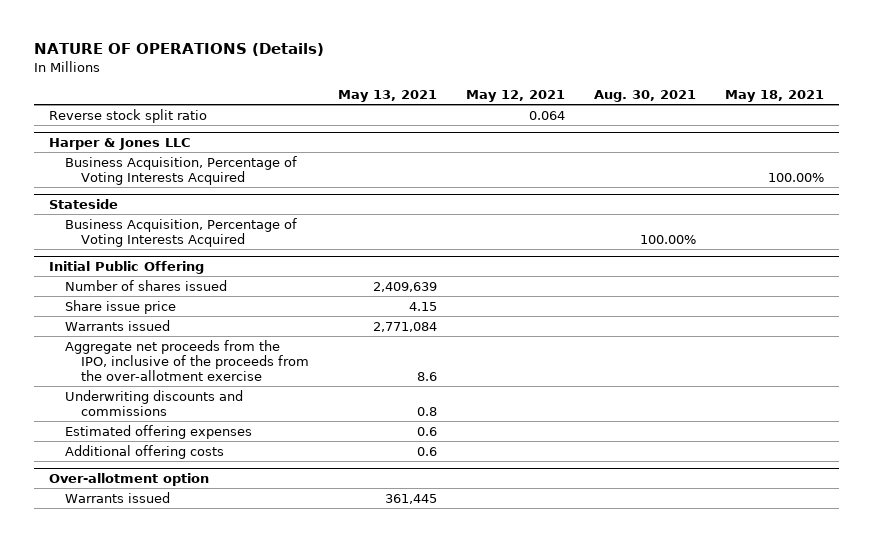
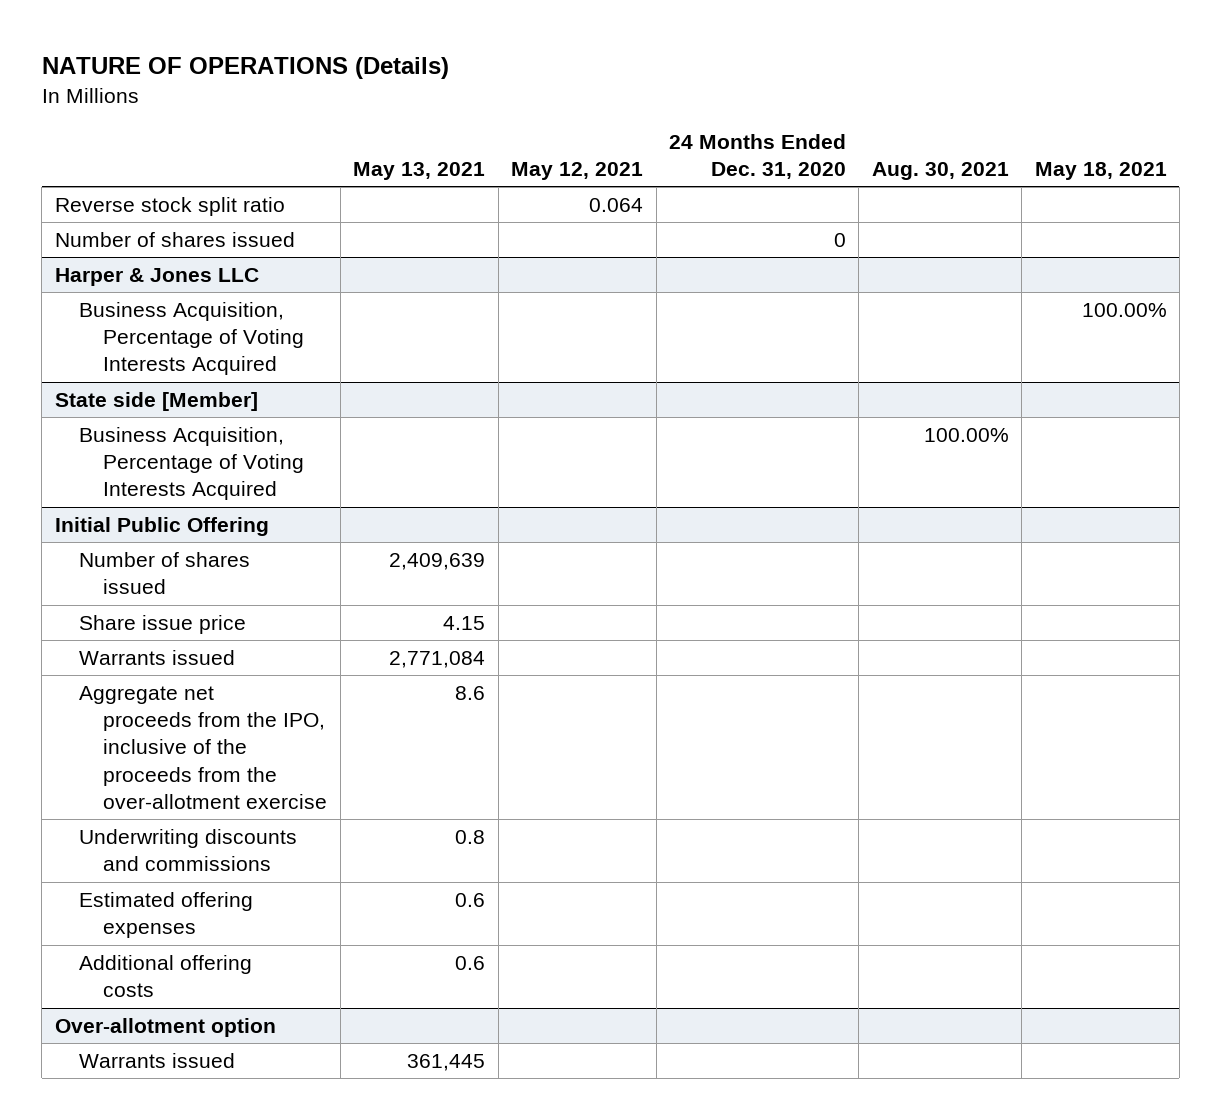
none -> [668,133,846,179] 24 Months Ended Dec. 31, 2020
none -> [54,231,295,247] Number of shares issued
[48,199,118,210] Stateside -> [54,391,258,411] State side [Member]

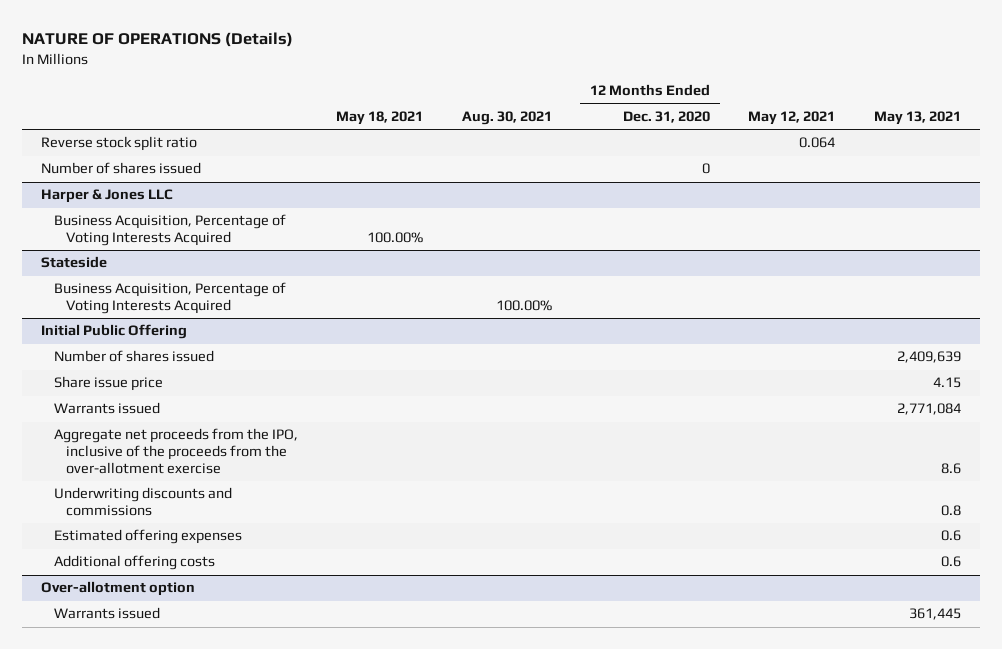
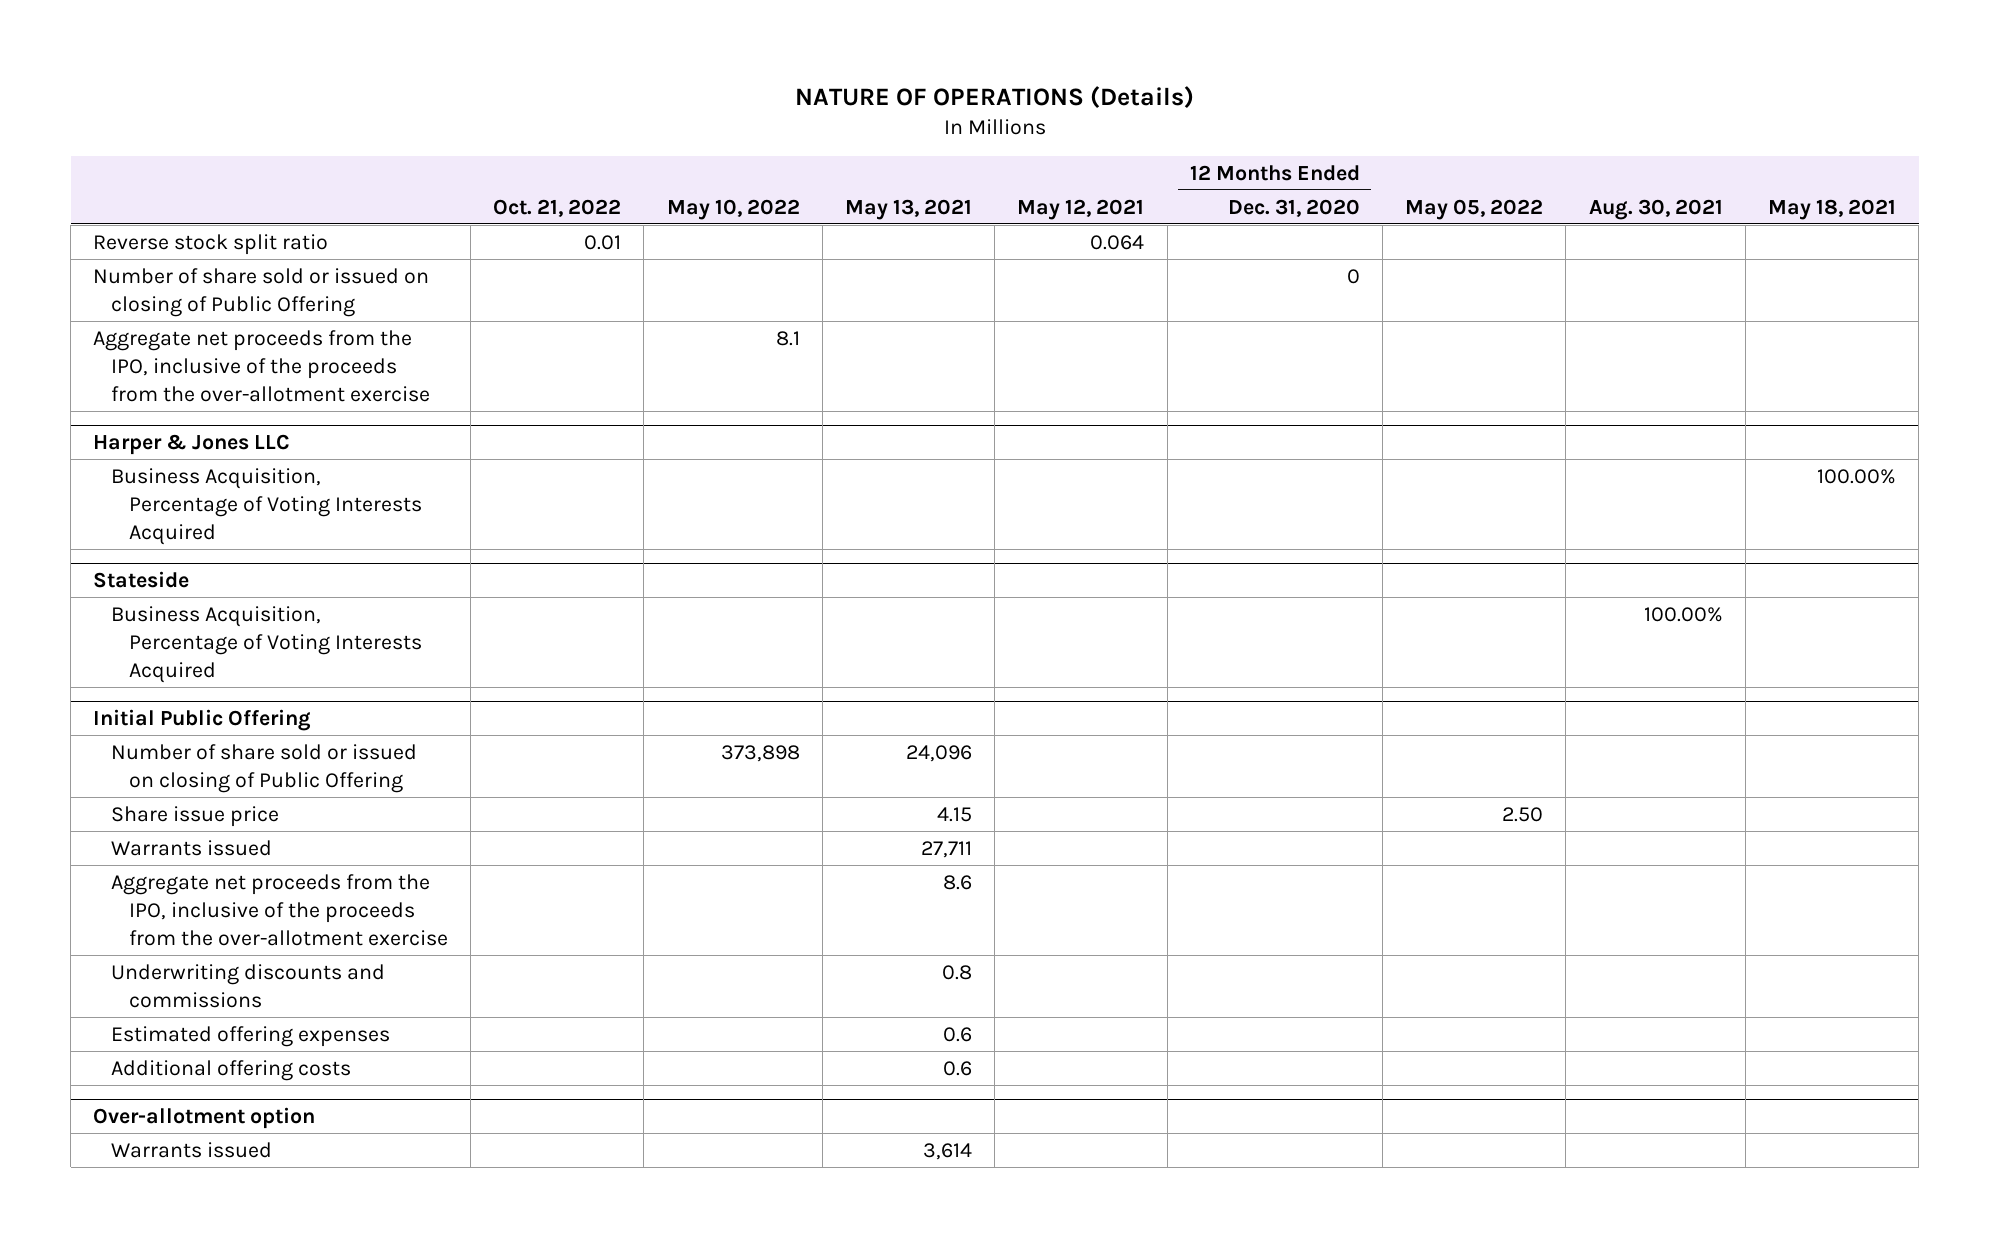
none -> [493,198,622,217] Oct. 21, 2022
none -> [666,198,800,220] May 10, 2022
none -> [1405,198,1544,220] May 05, 2022
[41,162,202,175] Number of shares issued -> [93,267,430,318] Number of share sold or issued on closing of Public Offering
none -> [93,329,431,403] Aggregate net proceeds from the IPO, inclusive of the proceeds from the over-allotment exercise
[53,350,214,363] Number of shares issued -> [111,743,418,794] Number of share sold or issued on closing of Public Offering
[896,351,961,364] 2,409,639 -> [905,744,972,762] 24,096
[896,403,961,416] 2,771,084 -> [920,840,972,858] 27,711
[908,608,961,621] 361,445 -> [922,1142,972,1160] 3,614

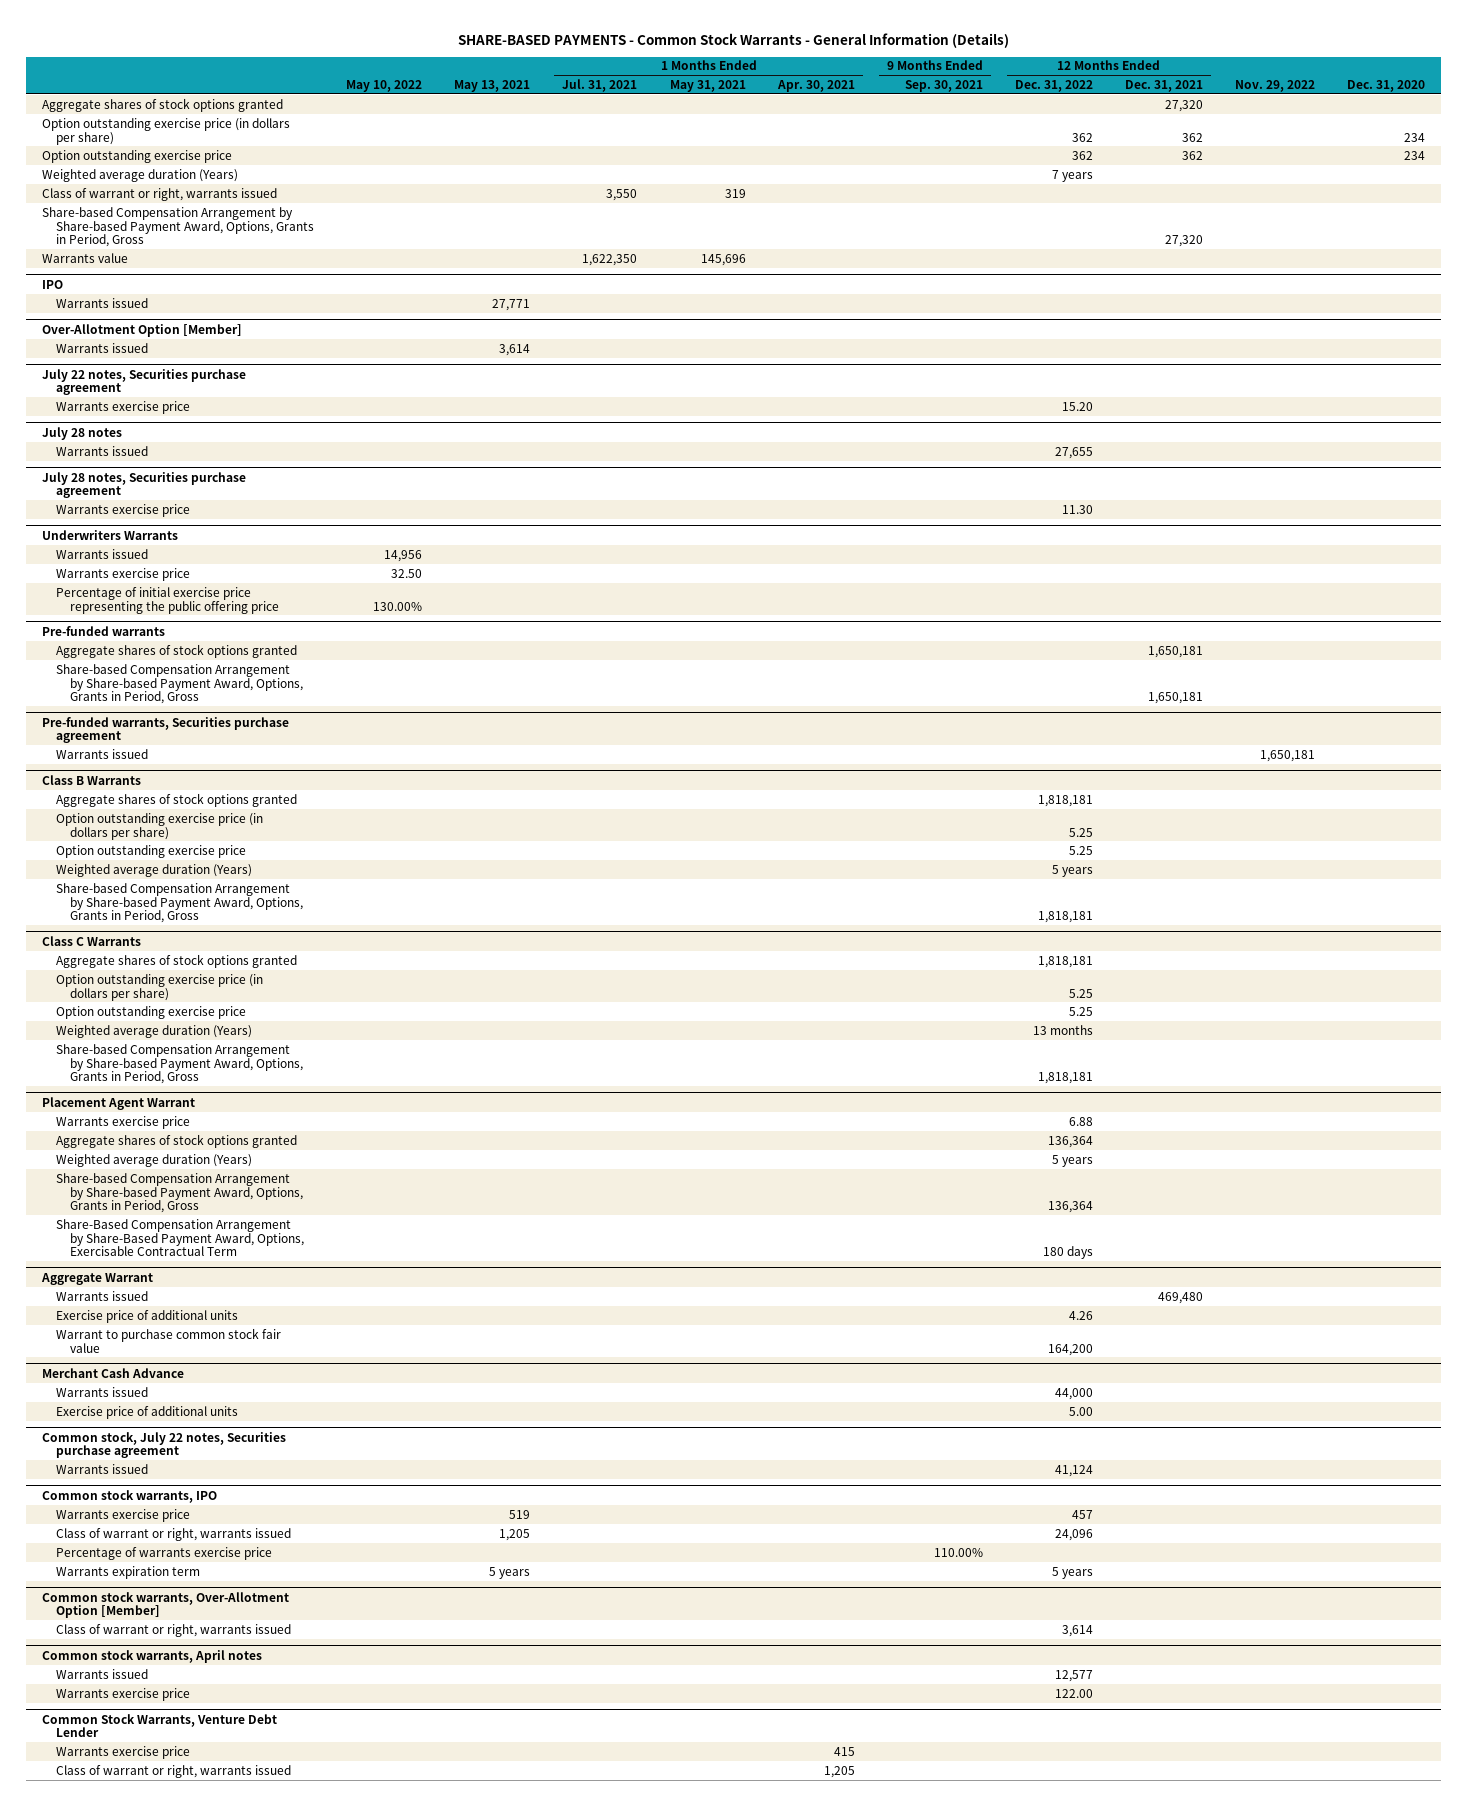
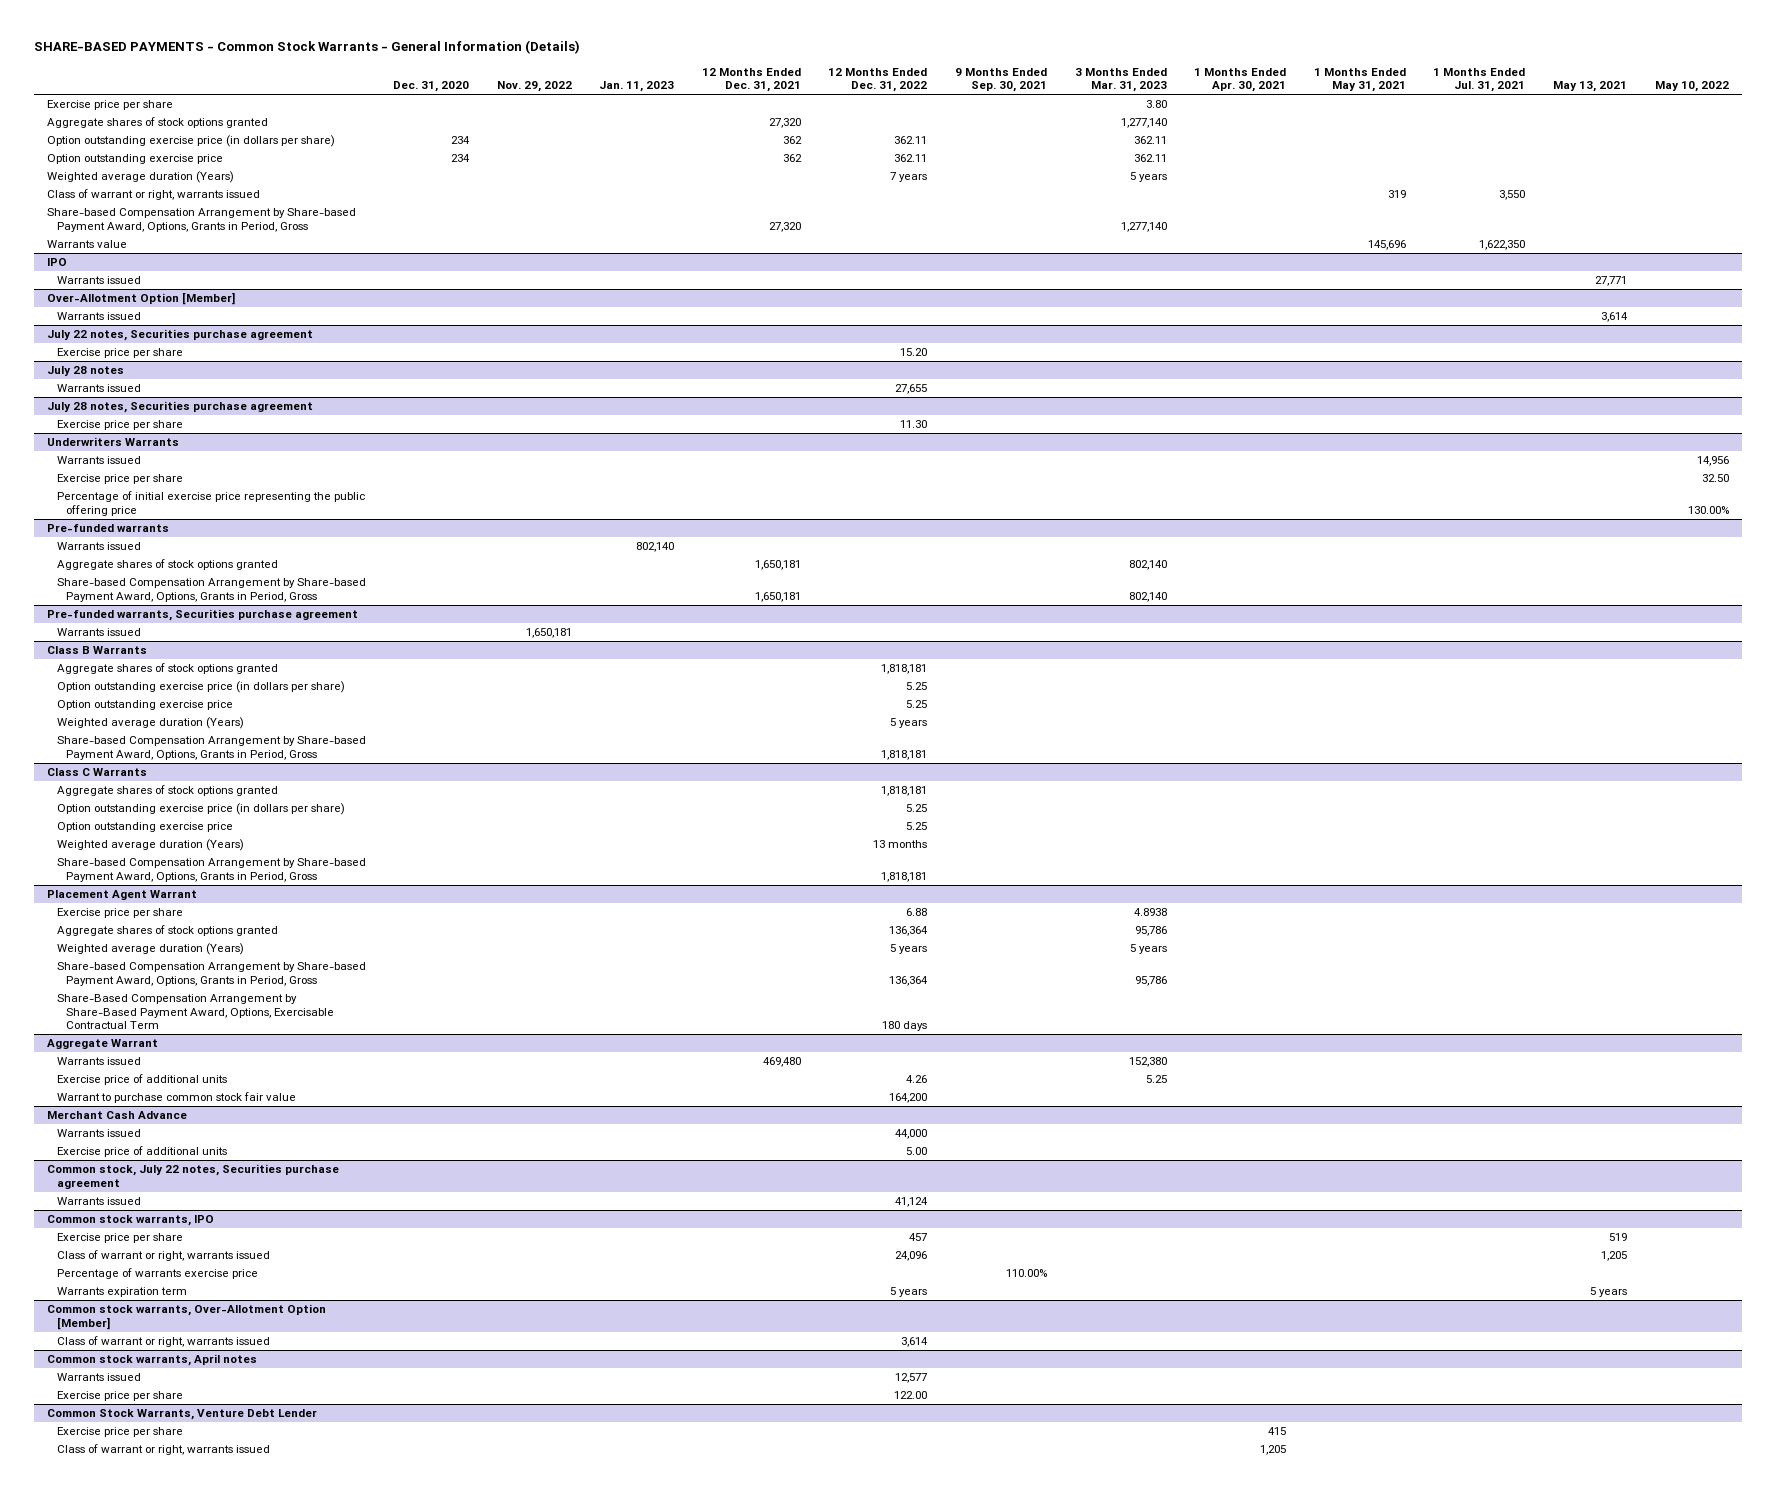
none -> [599,81,675,93] Jan. 11, 2023
none -> [1074,68,1167,93] 3 Months Ended Mar. 31, 2023
none -> [47,100,174,111] Exercise price per share
[1071,132,1093,142] 362 -> [894,136,928,145] 362.11
[1071,150,1093,160] 362 -> [894,154,928,163] 362.11
[56,400,191,414] Warrants exercise price -> [56,348,183,359] Exercise price per share
[56,503,191,517] Warrants exercise price -> [56,420,183,431] Exercise price per share
[56,567,191,581] Warrants exercise price -> [56,474,183,485] Exercise price per share
none -> [56,542,141,551] Warrants issued
[56,1115,191,1129] Warrants exercise price -> [56,908,183,919] Exercise price per share
[56,1508,191,1522] Warrants exercise price -> [56,1233,183,1244] Exercise price per share
[56,1687,191,1701] Warrants exercise price -> [56,1391,183,1402] Exercise price per share
[56,1745,191,1759] Warrants exercise price -> [56,1427,183,1438] Exercise price per share

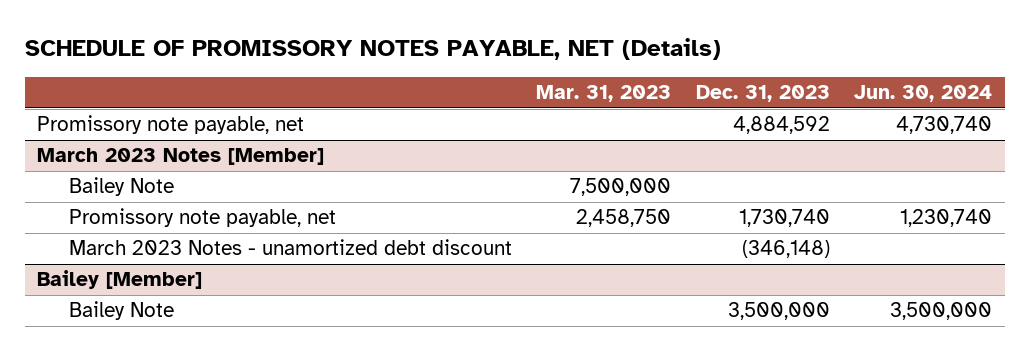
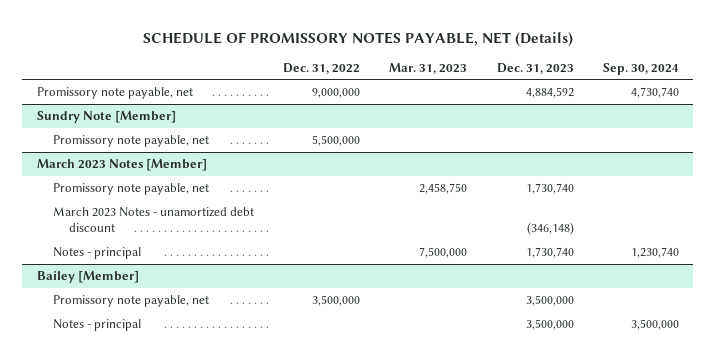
[854,85,993,103] Jun. 30, 2024 -> none
none -> [283,62,361,74] Dec. 31, 2022
none -> [602,62,679,75] Sep. 30, 2024
none -> [36,111,176,124] Sundry Note [Member]
none -> [52,135,209,148] Promissory note payable, net
[68,177,174,197] Bailey Note -> none
none -> [52,247,141,260] Notes - principal
none -> [52,295,209,308] Promissory note payable, net
[68,301,174,321] Bailey Note -> [52,319,141,332] Notes - principal

